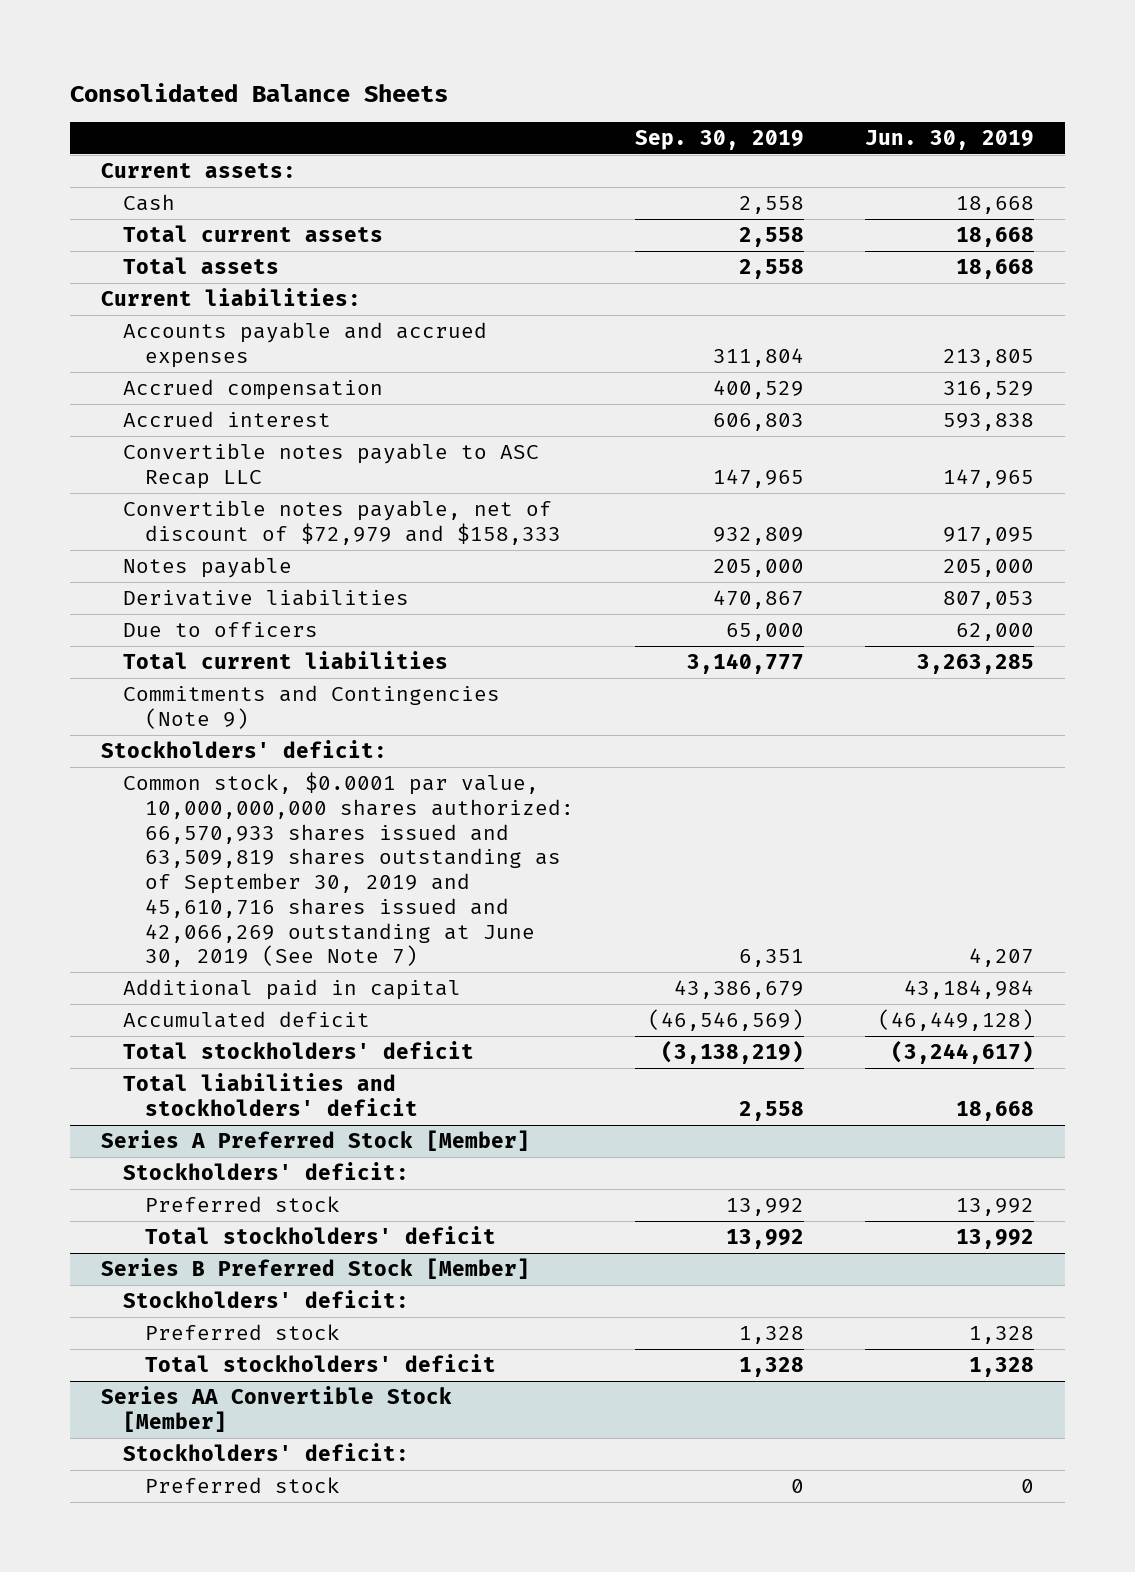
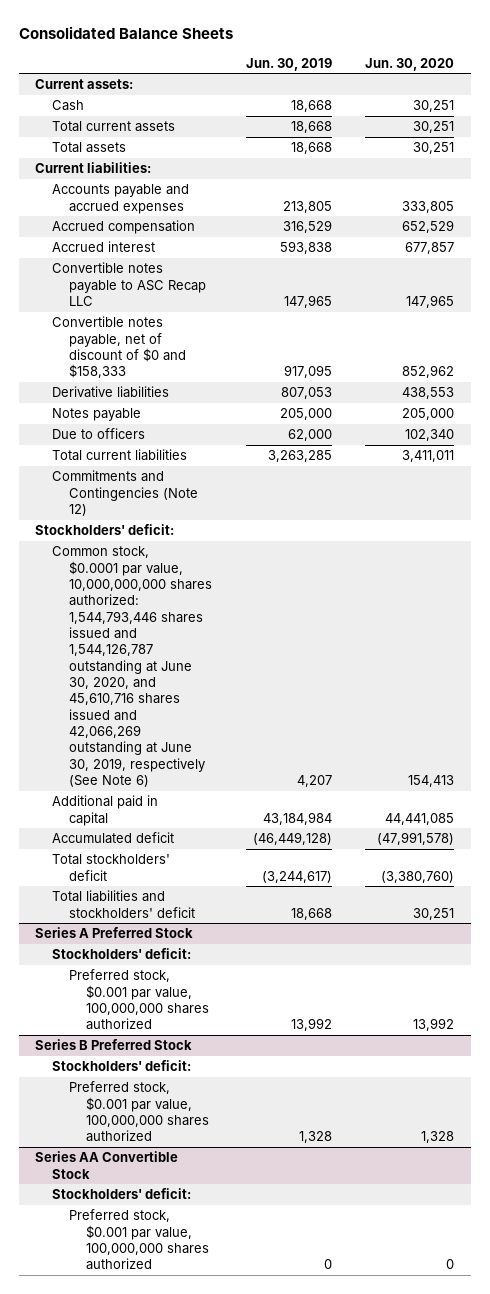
[635,130,805,151] Sep. 30, 2019 -> none
none -> [365,57,455,71] Jun. 30, 2020
[123,500,562,545] Convertible notes payable, net of discount of $72,979 and $158,333 -> [52,316,187,379] Convertible notes payable, net of discount of $0 and $158,333
[123,557,293,579] Notes payable -> [52,408,142,422] Notes payable
[123,685,501,729] Commitments and Contingencies (Note 9) -> [52,470,199,516] Commitments and Contingencies (Note 12)
[123,772,575,968] Common stock, $0.0001 par value, 10,000,000,000 shares authorized: 66,570,933 shares issued and 63,509,819 shares outstanding as of September 30, 2019 and 45,610,716 shares issued and 42,066,269 outstanding at June 30, 2019 (See Note 7) -> [52,546,213,787] Common stock, $0.0001 par value, 10,000,000,000 shares authorized: 1,544,793,446 shares issued and 1,544,126,787 outstanding at June 30, 2020, and 45,610,716 shares issued and 42,066,269 outstanding at June 30, 2019, respectively (See Note 6)
[100,1130,530,1152] Series A Preferred Stock [Member] -> [35,927,194,939] Series A Preferred Stock
[145,1226,497,1245] Total stockholders' deficit -> none
[145,1196,341,1213] Preferred stock -> [69,969,210,1031] Preferred stock, $0.001 par value, 100,000,000 shares authorized
[100,1258,530,1280] Series B Preferred Stock [Member] -> [35,1039,193,1051] Series B Preferred Stock
[145,1354,497,1373] Total stockholders' deficit -> none
[145,1324,341,1341] Preferred stock -> [69,1081,210,1143] Preferred stock, $0.001 par value, 100,000,000 shares authorized
[100,1386,452,1432] Series AA Convertible Stock [Member] -> [35,1151,179,1179] Series AA Convertible Stock
[145,1477,341,1494] Preferred stock -> [69,1209,210,1271] Preferred stock, $0.001 par value, 100,000,000 shares authorized

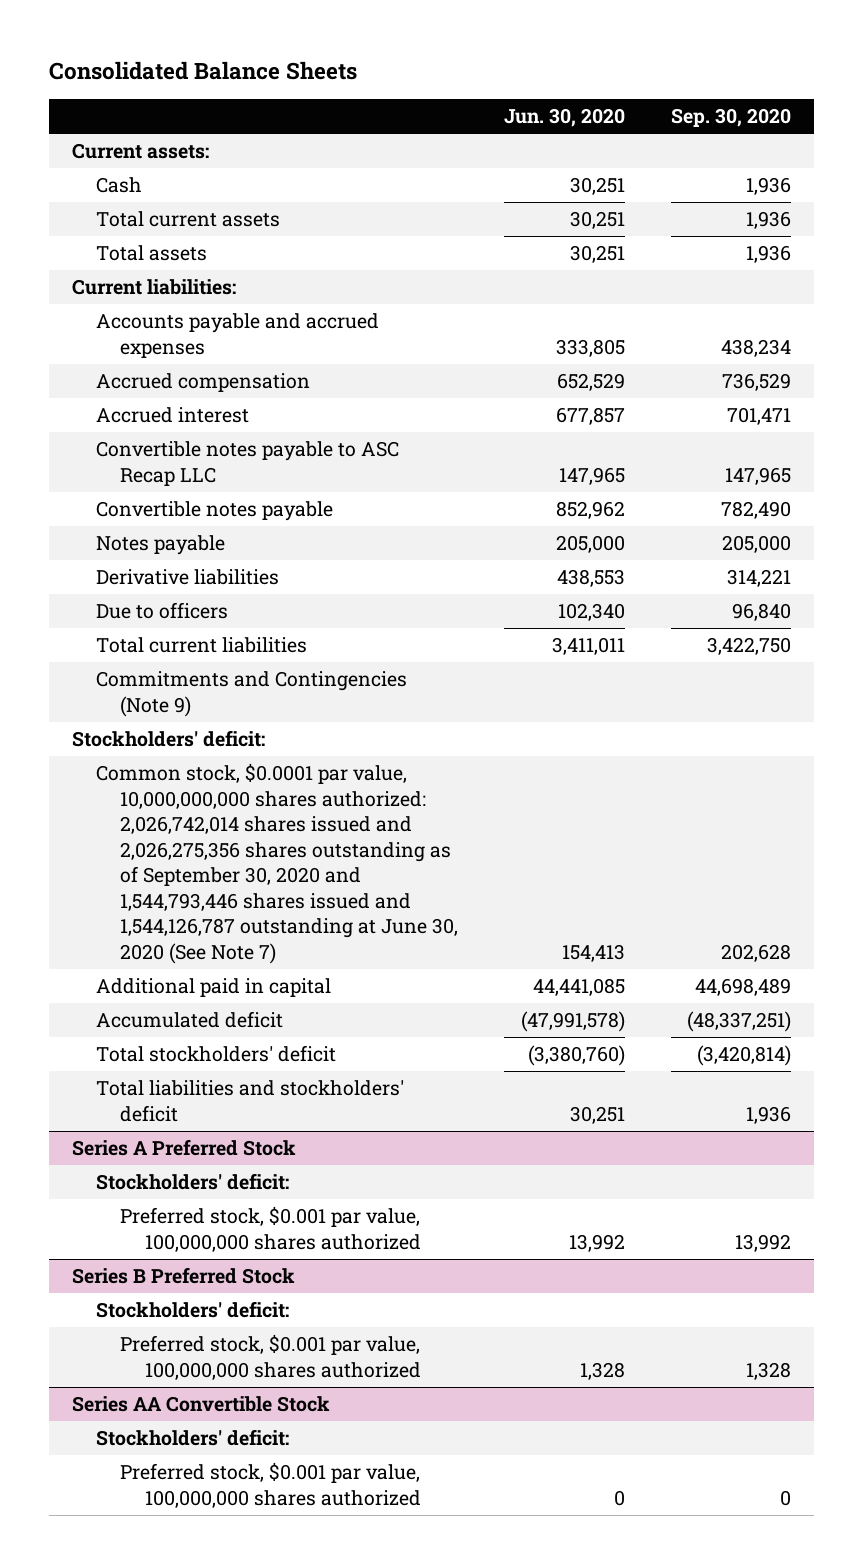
[245,57,332,71] Jun. 30, 2019 -> none
none -> [671,108,792,128] Sep. 30, 2020
[52,316,187,379] Convertible notes payable, net of discount of $0 and $158,333 -> [95,501,333,522] Convertible notes payable
[52,386,170,399] Derivative liabilities -> [95,569,279,586] Derivative liabilities
[52,470,199,516] Commitments and Contingencies (Note 12) -> [95,671,407,717] Commitments and Contingencies (Note 9)
[52,546,213,787] Common stock, $0.0001 par value, 10,000,000,000 shares authorized: 1,544,793,446 shares issued and 1,544,126,787 outstanding at June 30, 2020, and 45,610,716 shares issued and 42,066,269 outstanding at June 30, 2019, respectively (See Note 6) -> [95,763,459,964] Common stock, $0.0001 par value, 10,000,000,000 shares authorized: 2,026,742,014 shares issued and 2,026,275,356 shares outstanding as of September 30, 2020 and 1,544,793,446 shares issued and 1,544,126,787 outstanding at June 30, 2020 (See Note 7)

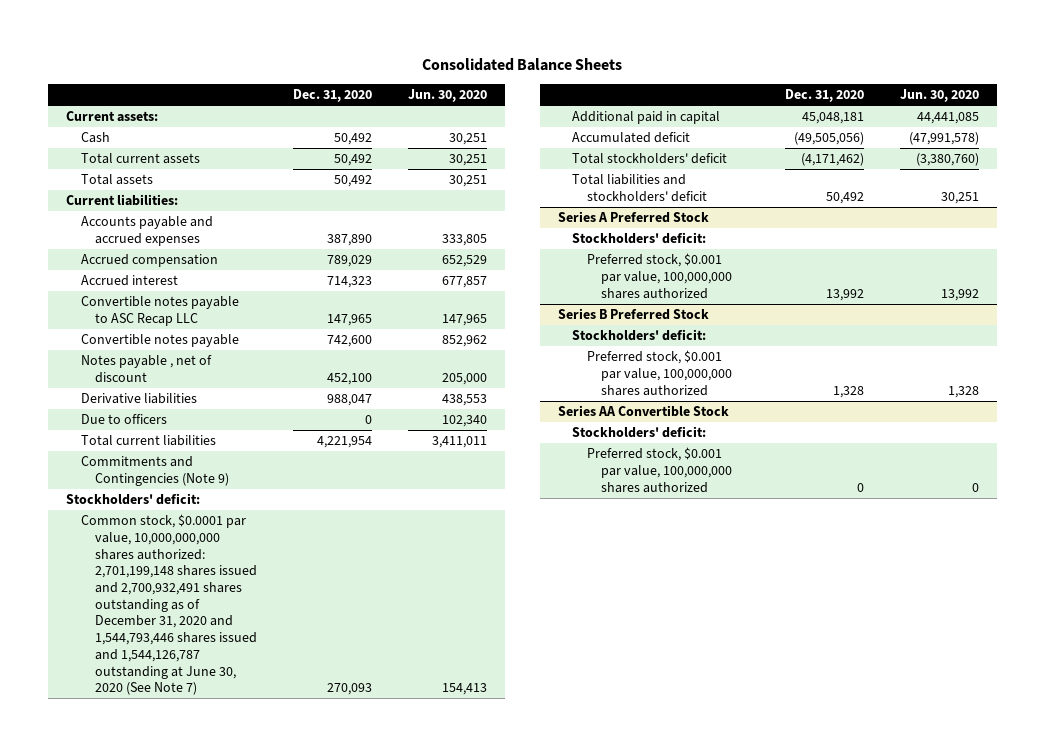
[671,108,792,128] Sep. 30, 2020 -> none
none -> [292,89,372,103] Dec. 31, 2020
[95,535,225,556] Notes payable -> [80,355,212,383] Notes payable , net of discount
[95,763,459,964] Common stock, $0.0001 par value, 10,000,000,000 shares authorized: 2,026,742,014 shares issued and 2,026,275,356 shares outstanding as of September 30, 2020 and 1,544,793,446 shares issued and 1,544,126,787 outstanding at June 30, 2020 (See Note 7) -> [80,514,258,696] Common stock, $0.0001 par value, 10,000,000,000 shares authorized: 2,701,199,148 shares issued and 2,700,932,491 shares outstanding as of December 31, 2020 and 1,544,793,446 shares issued and 1,544,126,787 outstanding at June 30, 2020 (See Note 7)

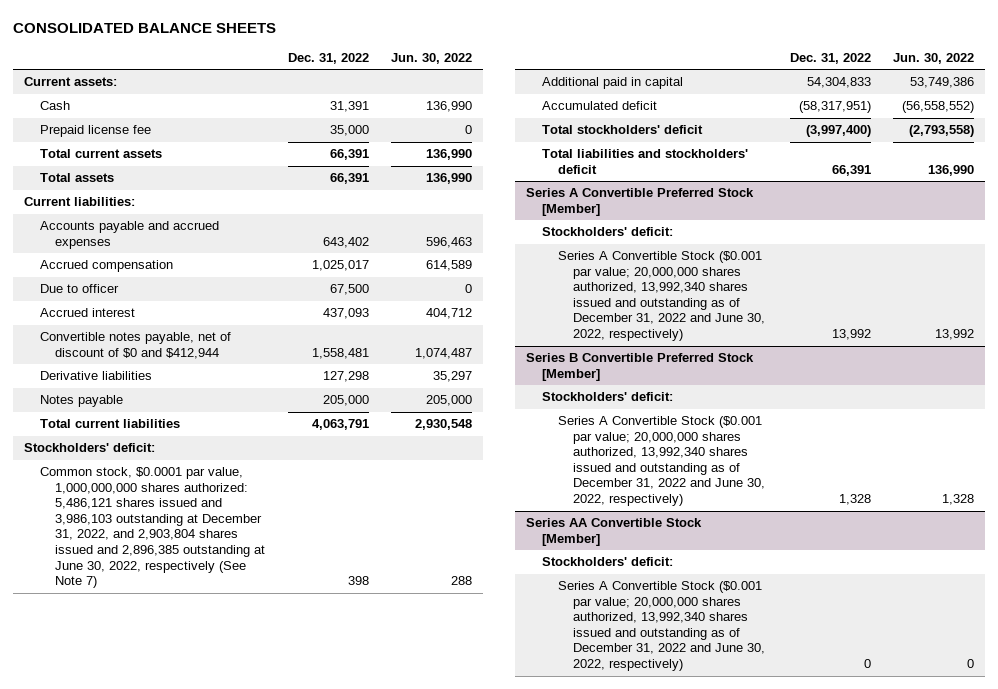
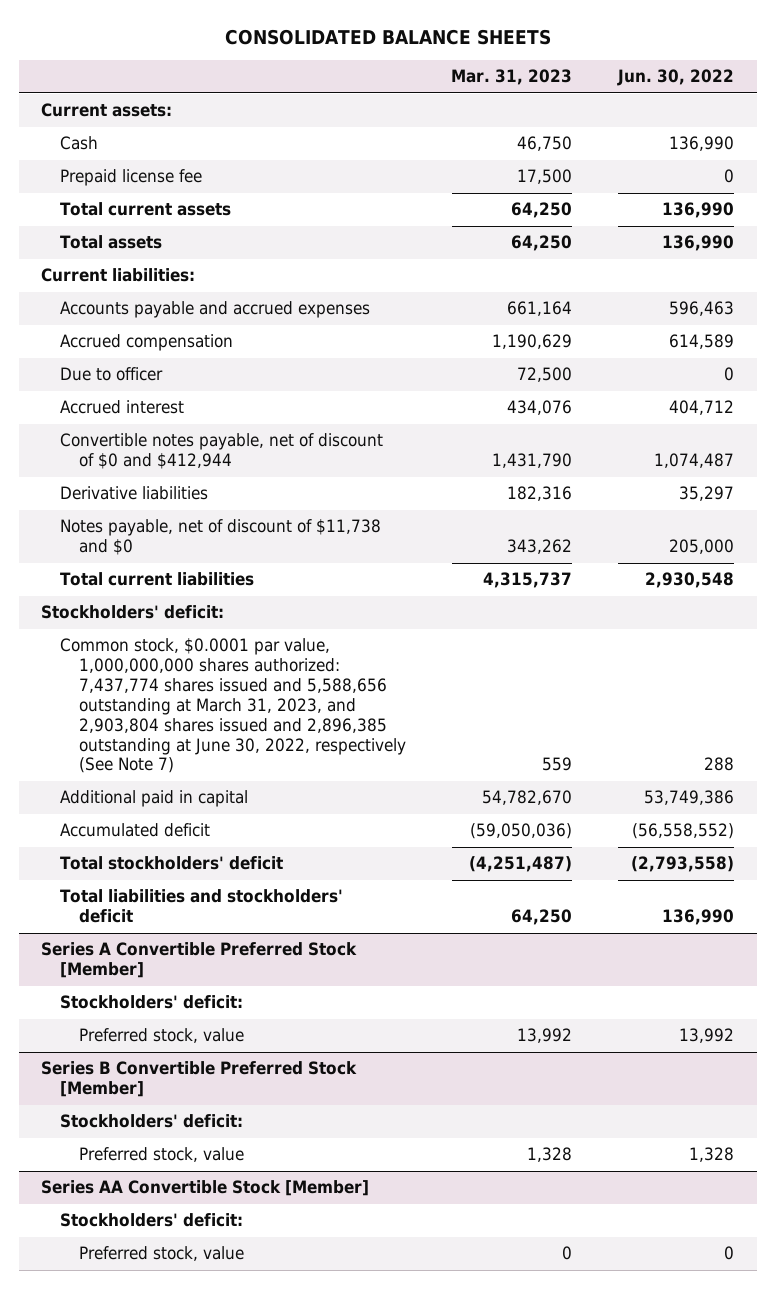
[287,52,369,64] Dec. 31, 2022 -> none
none -> [451,69,573,86] Mar. 31, 2023
[39,395,123,408] Notes payable -> [60,519,382,556] Notes payable, net of discount of $11,738 and $0
[39,467,266,589] Common stock, $0.0001 par value, 1,000,000,000 shares authorized: 5,486,121 shares issued and 3,986,103 outstanding at December 31, 2022, and 2,903,804 shares issued and 2,896,385 outstanding at June 30, 2022, respectively (See Note 7) -> [60,638,407,774] Common stock, $0.0001 par value, 1,000,000,000 shares authorized: 7,437,774 shares issued and 5,588,656 outstanding at March 31, 2023, and 2,903,804 shares issued and 2,896,385 outstanding at June 30, 2022, respectively (See Note 7)
[557,251,766,341] Series A Convertible Stock ($0.001 par value; 20,000,000 shares authorized, 13,992,340 shares issued and outstanding as of December 31, 2022 and June 30, 2022, respectively) -> [79,1028,245,1044] Preferred stock, value
[557,416,766,506] Series A Convertible Stock ($0.001 par value; 20,000,000 shares authorized, 13,992,340 shares issued and outstanding as of December 31, 2022 and June 30, 2022, respectively) -> [79,1147,245,1163] Preferred stock, value
[557,581,766,671] Series A Convertible Stock ($0.001 par value; 20,000,000 shares authorized, 13,992,340 shares issued and outstanding as of December 31, 2022 and June 30, 2022, respectively) -> [79,1246,245,1262] Preferred stock, value

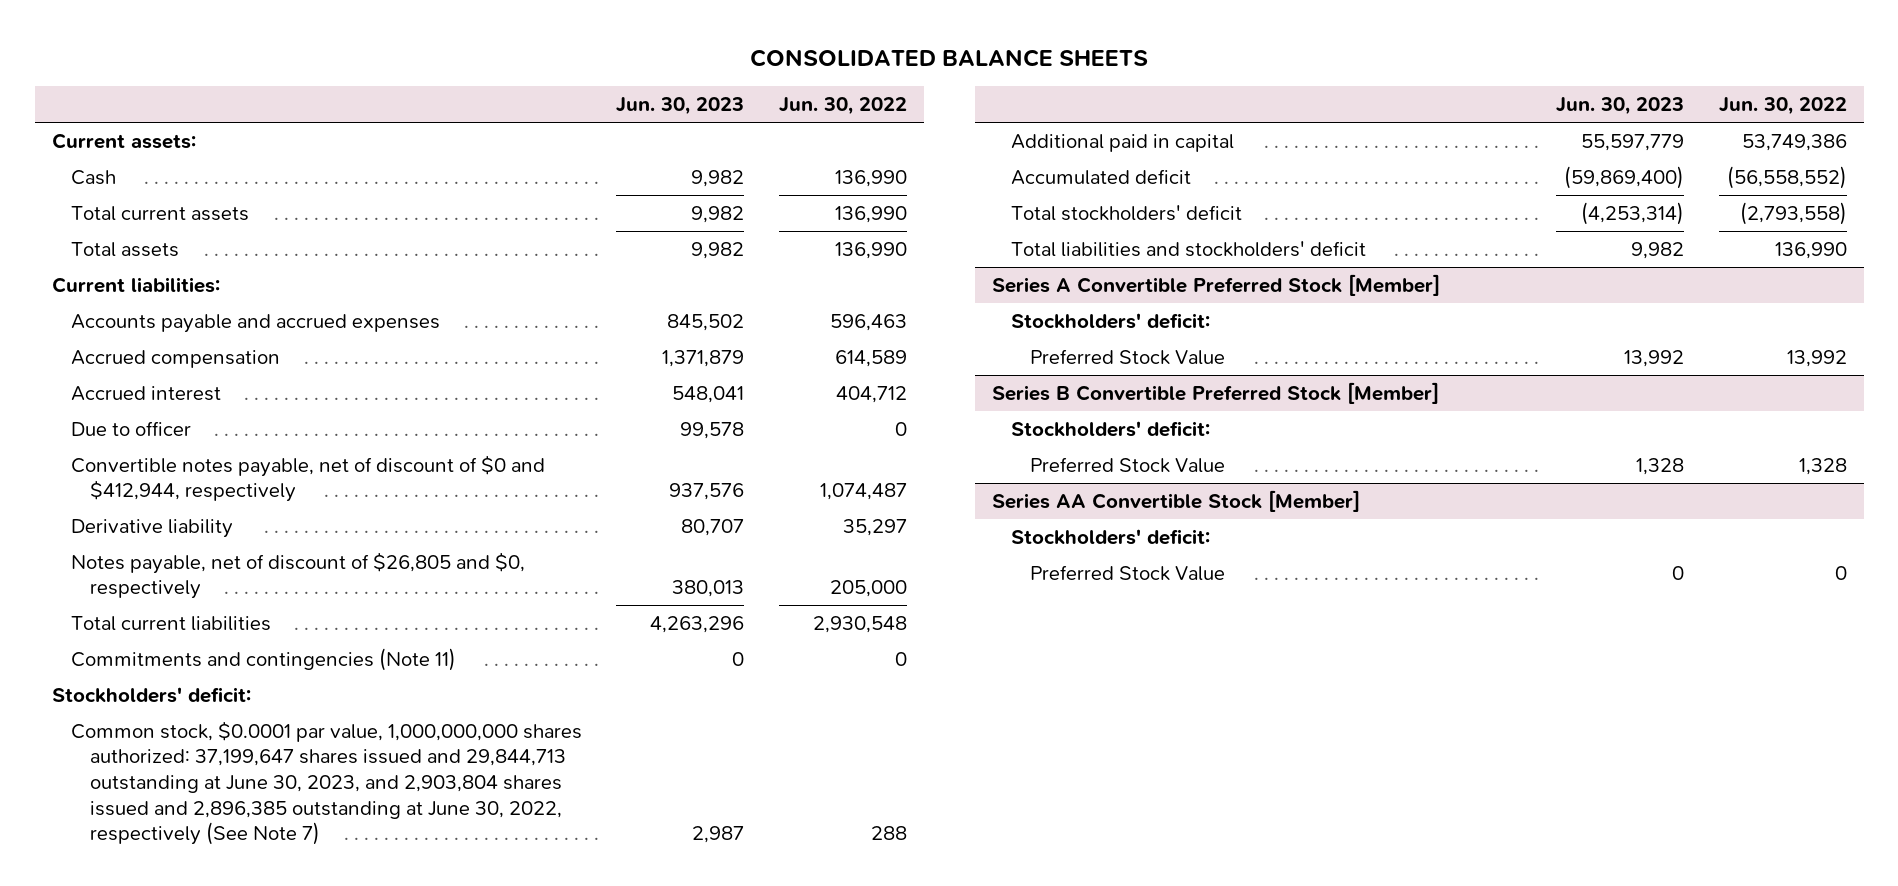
[451,69,573,86] Mar. 31, 2023 -> none
none -> [616,97,745,116] Jun. 30, 2023
[60,169,203,187] Prepaid license fee -> none
[60,367,164,382] Due to officer -> [71,420,192,436] Due to officer
[60,433,384,470] Convertible notes payable, net of discount of $0 and $412,944 -> [71,454,546,503] Convertible notes payable, net of discount of $0 and $412,944, respectively
[60,486,209,501] Derivative liabilities -> [71,518,234,538] Derivative liability
[60,519,382,556] Notes payable, net of discount of $11,738 and $0 -> [71,551,526,600] Notes payable, net of discount of $26,805 and $0, respectively
none -> [71,647,457,671] Commitments and contingencies (Note 11)
[60,638,407,774] Common stock, $0.0001 par value, 1,000,000,000 shares authorized: 7,437,774 shares issued and 5,588,656 outstanding at March 31, 2023, and 2,903,804 shares issued and 2,896,385 outstanding at June 30, 2022, respectively (See Note 7) -> [71,720,583,846] Common stock, $0.0001 par value, 1,000,000,000 shares authorized: 37,199,647 shares issued and 29,844,713 outstanding at June 30, 2023, and 2,903,804 shares issued and 2,896,385 outstanding at June 30, 2022, respectively (See Note 7)
[79,1028,245,1044] Preferred stock, value -> [1030,348,1226,365] Preferred Stock Value
[79,1147,245,1163] Preferred stock, value -> [1030,456,1226,473] Preferred Stock Value
[79,1246,245,1262] Preferred stock, value -> [1030,564,1226,581] Preferred Stock Value

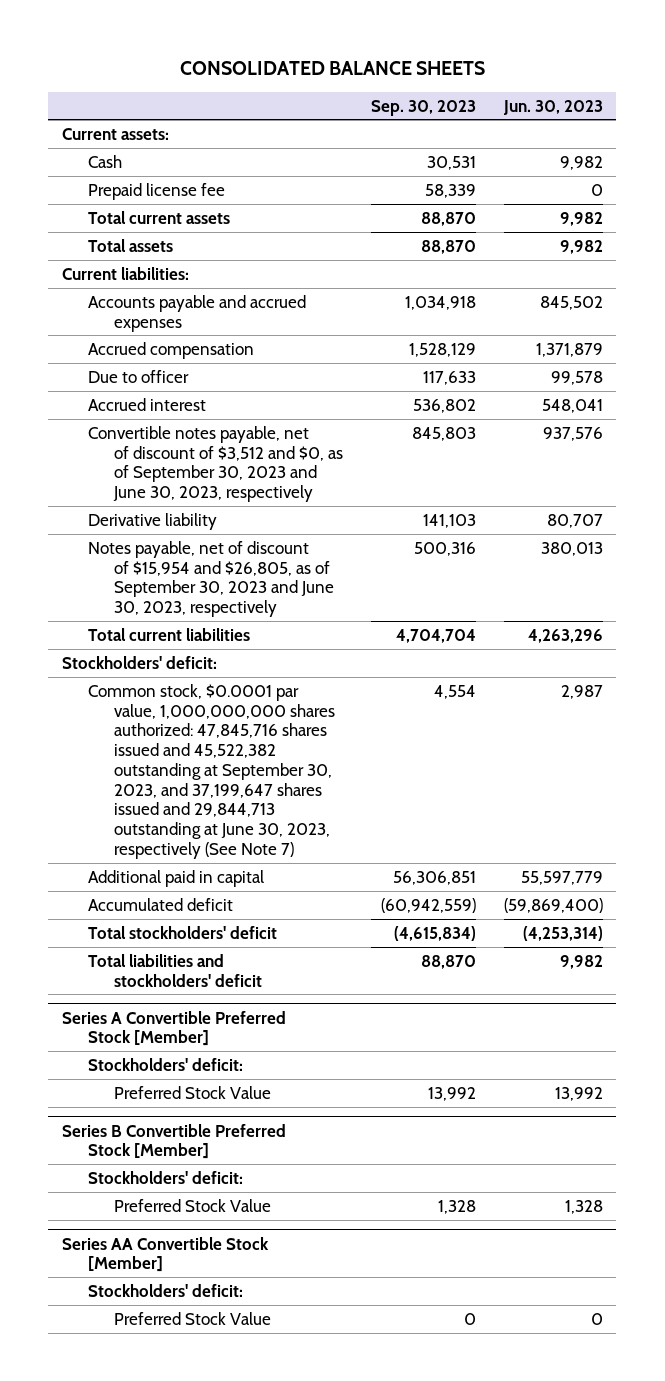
[778,97,907,116] Jun. 30, 2022 -> none
none -> [371,99,477,116] Sep. 30, 2023
none -> [88,182,226,200] Prepaid license fee
[71,385,222,401] Accrued interest -> [88,397,207,411] Accrued interest
[71,454,546,503] Convertible notes payable, net of discount of $0 and $412,944, respectively -> [88,425,344,503] Convertible notes payable, net of discount of $3,512 and $0, as of September 30, 2023 and June 30, 2023, respectively
[71,551,526,600] Notes payable, net of discount of $26,805 and $0, respectively -> [88,540,335,618] Notes payable, net of discount of $15,954 and $26,805, as of September 30, 2023 and June 30, 2023, respectively
[71,647,457,671] Commitments and contingencies (Note 11) -> none
[71,720,583,846] Common stock, $0.0001 par value, 1,000,000,000 shares authorized: 37,199,647 shares issued and 29,844,713 outstanding at June 30, 2023, and 2,903,804 shares issued and 2,896,385 outstanding at June 30, 2022, respectively (See Note 7) -> [88,683,336,860] Common stock, $0.0001 par value, 1,000,000,000 shares authorized: 47,845,716 shares issued and 45,522,382 outstanding at September 30, 2023, and 37,199,647 shares issued and 29,844,713 outstanding at June 30, 2023, respectively (See Note 7)

